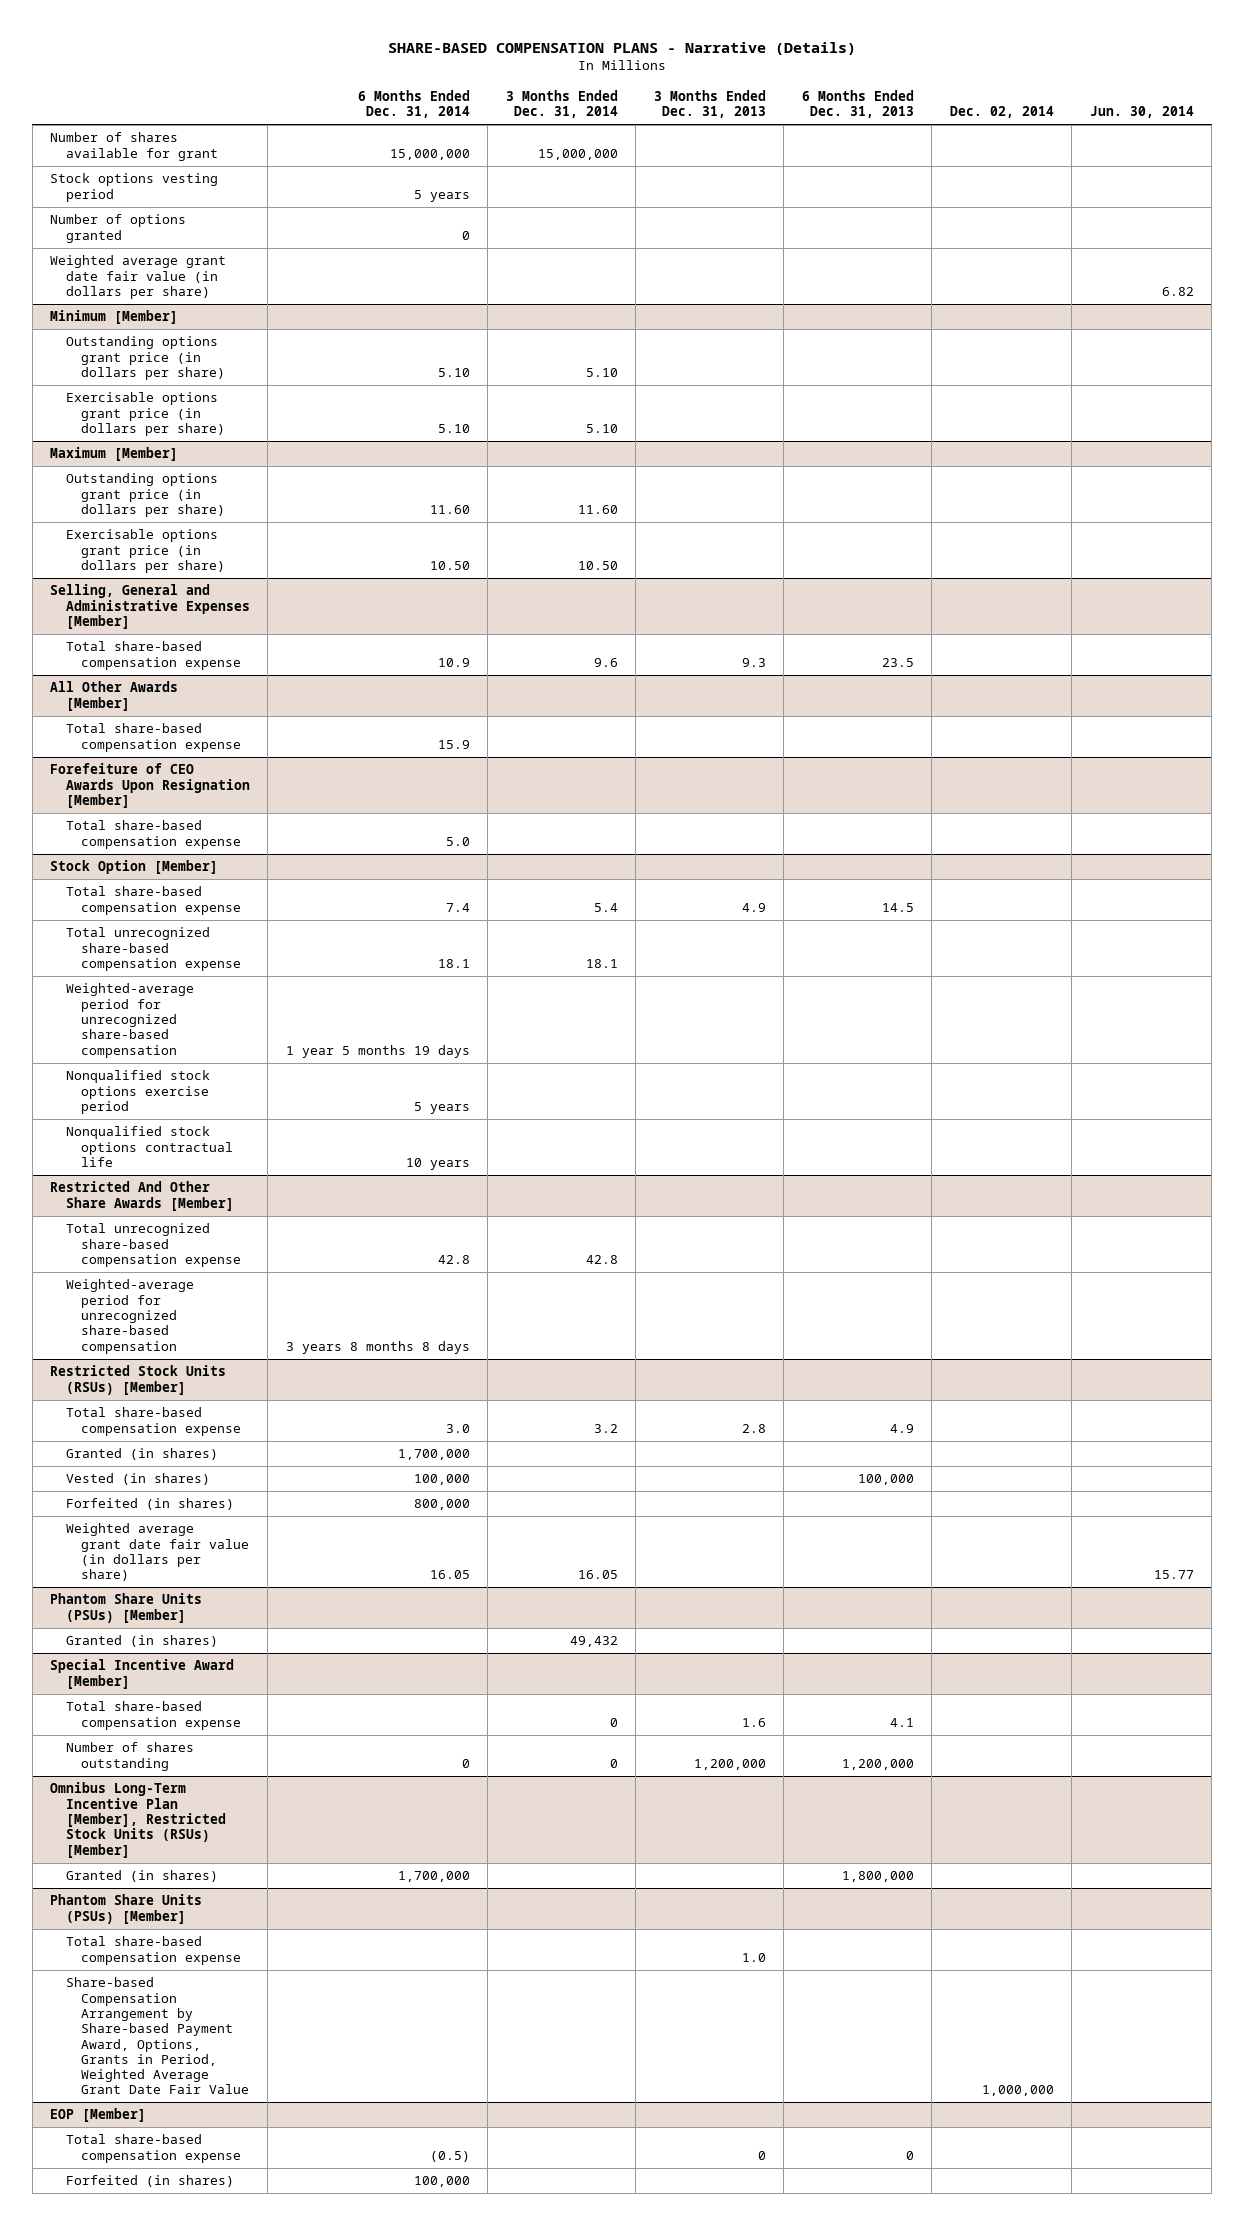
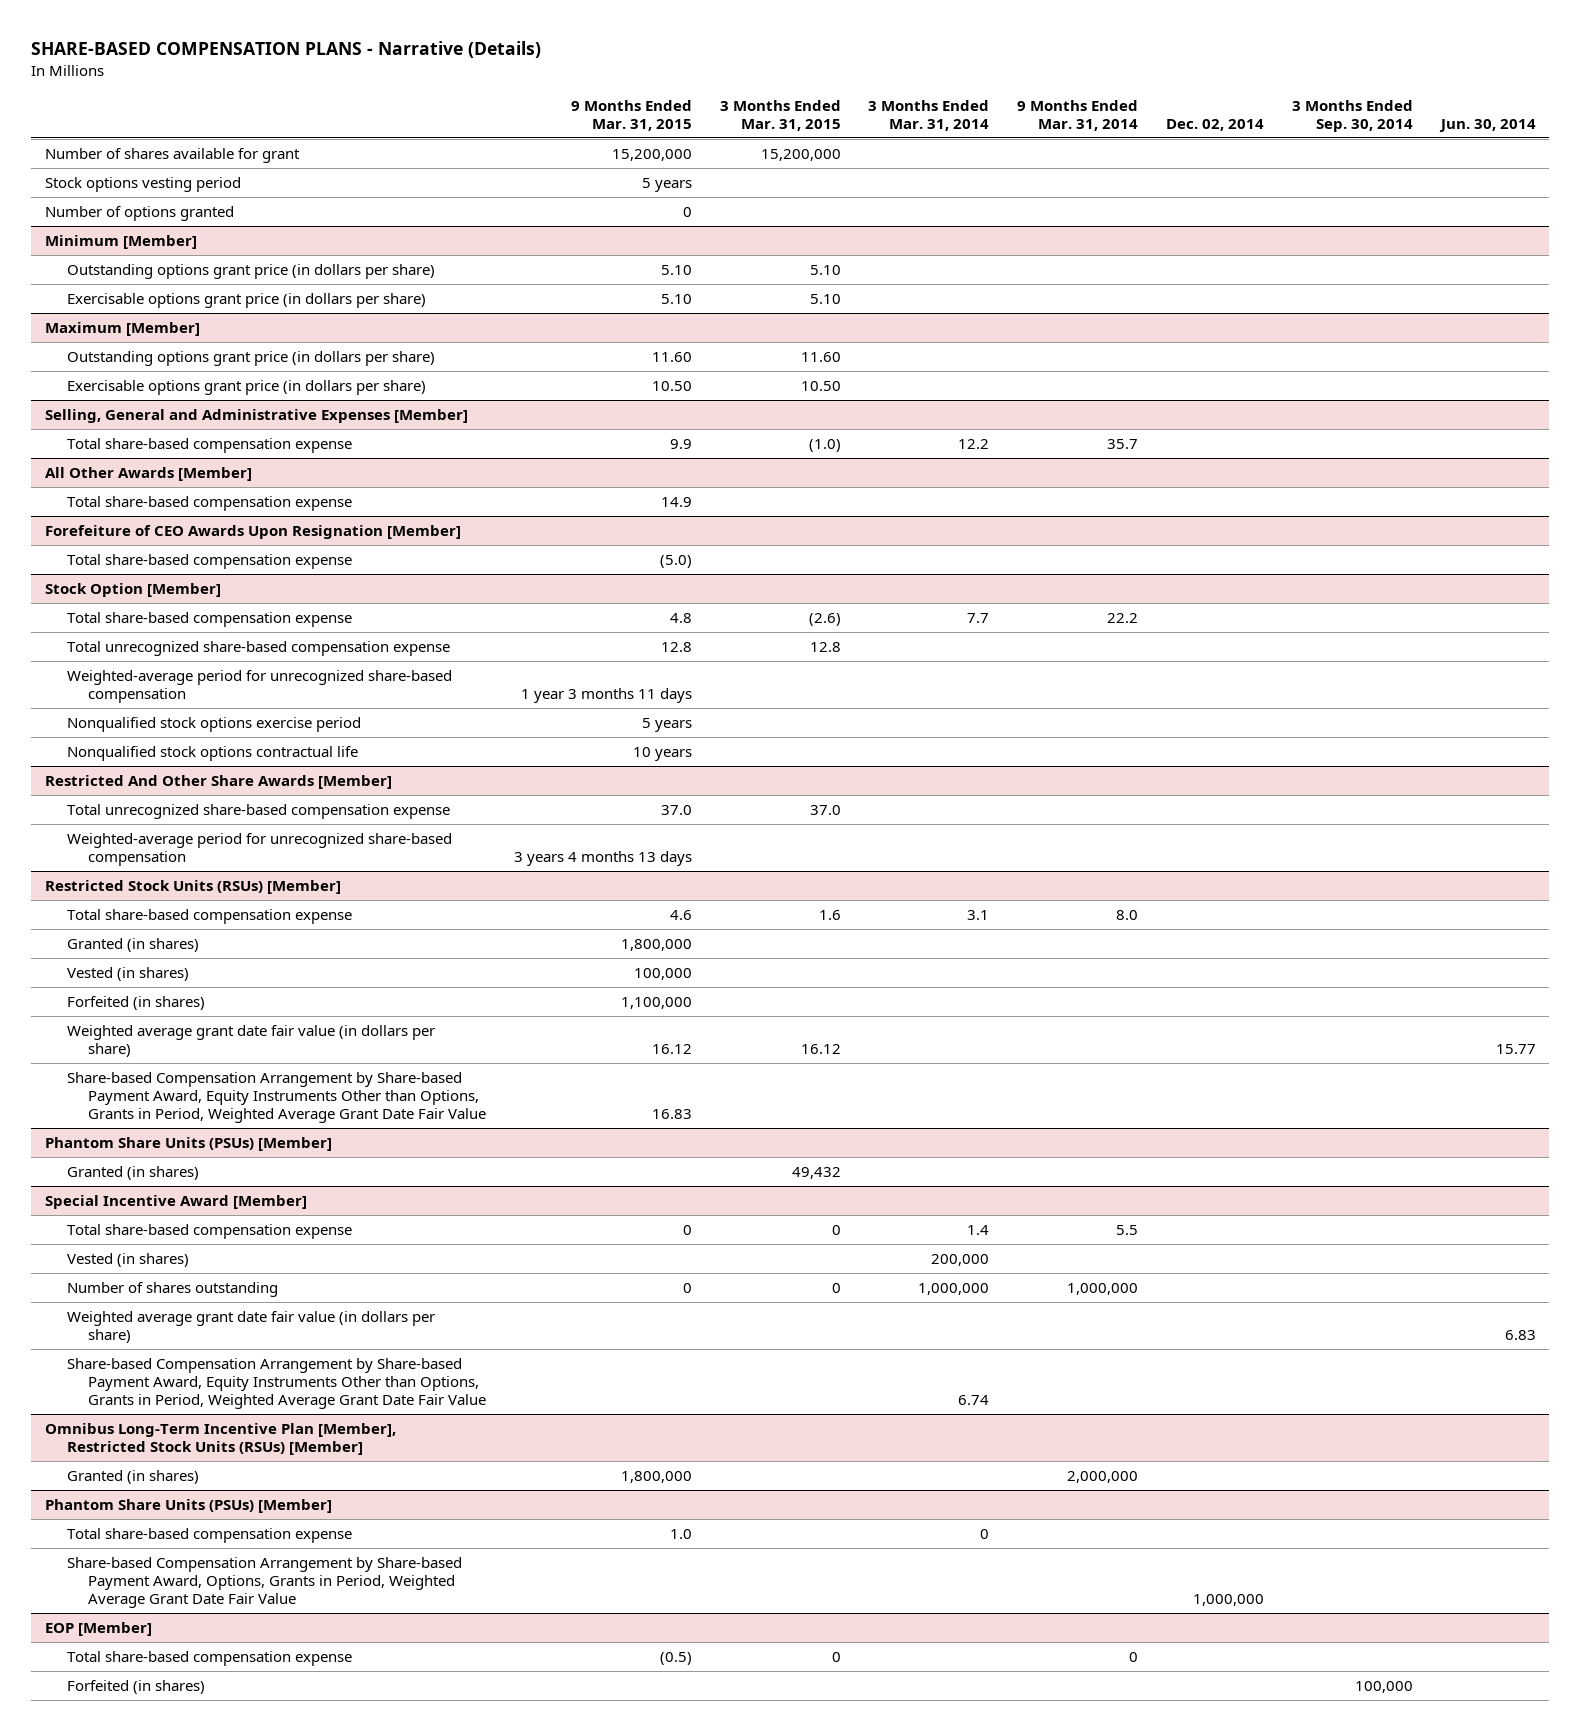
[357,89,470,119] 6 Months Ended Dec. 31, 2014 -> none
[505,89,618,119] 3 Months Ended Dec. 31, 2014 -> none
[653,89,766,119] 3 Months Ended Dec. 31, 2013 -> none
[801,89,914,119] 6 Months Ended Dec. 31, 2013 -> none
none -> [570,100,692,131] 9 Months Ended Mar. 31, 2015
none -> [719,100,841,131] 3 Months Ended Mar. 31, 2015
none -> [868,100,990,131] 3 Months Ended Mar. 31, 2014
none -> [1017,100,1139,131] 9 Months Ended Mar. 31, 2014
none -> [1291,100,1413,132] 3 Months Ended Sep. 30, 2014
[50,255,227,299] Weighted average grant date fair value (in dollars per share) -> none
none -> [66,1072,486,1123] Share-based Compensation Arrangement by Share-based Payment Award, Equity Instruments Other than Options, Grants in Period, Weighted Average Grant Date Fair Value
none -> [66,1253,189,1268] Vested (in shares)
none -> [66,1311,435,1343] Weighted average grant date fair value (in dollars per share)
none -> [66,1358,486,1409] Share-based Compensation Arrangement by Share-based Payment Award, Equity Instruments Other than Options, Grants in Period, Weighted Average Grant Date Fair Value

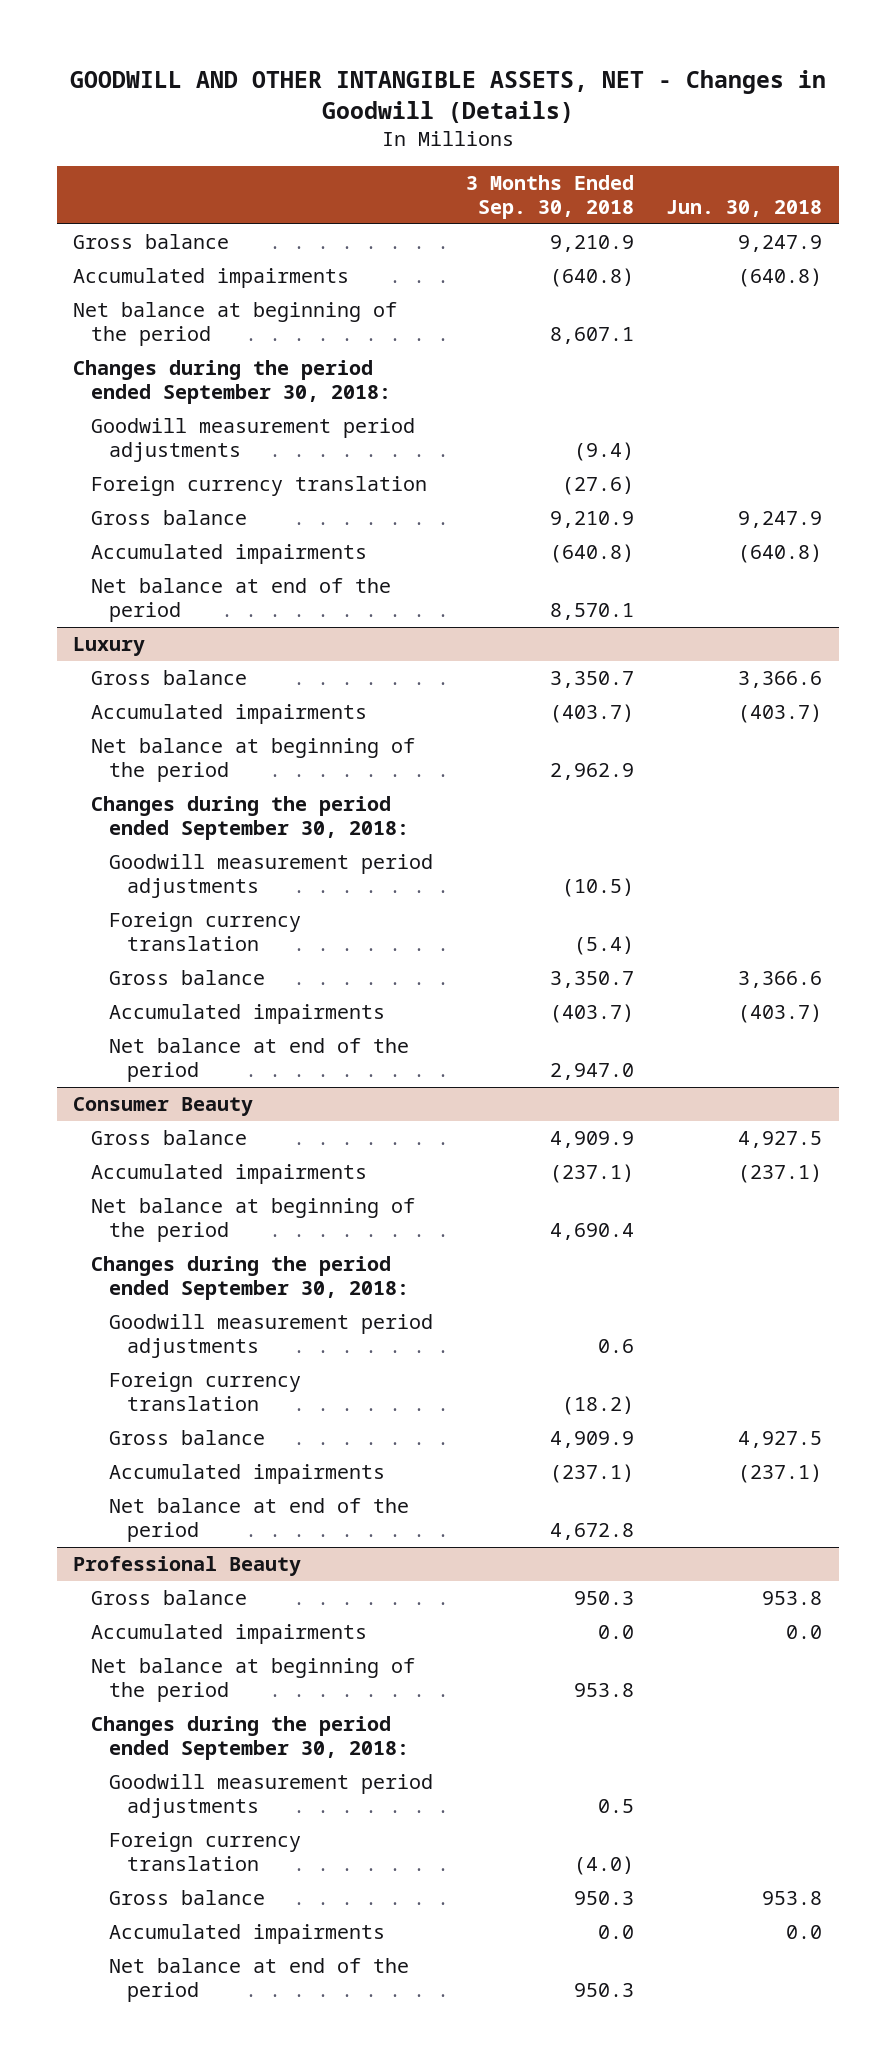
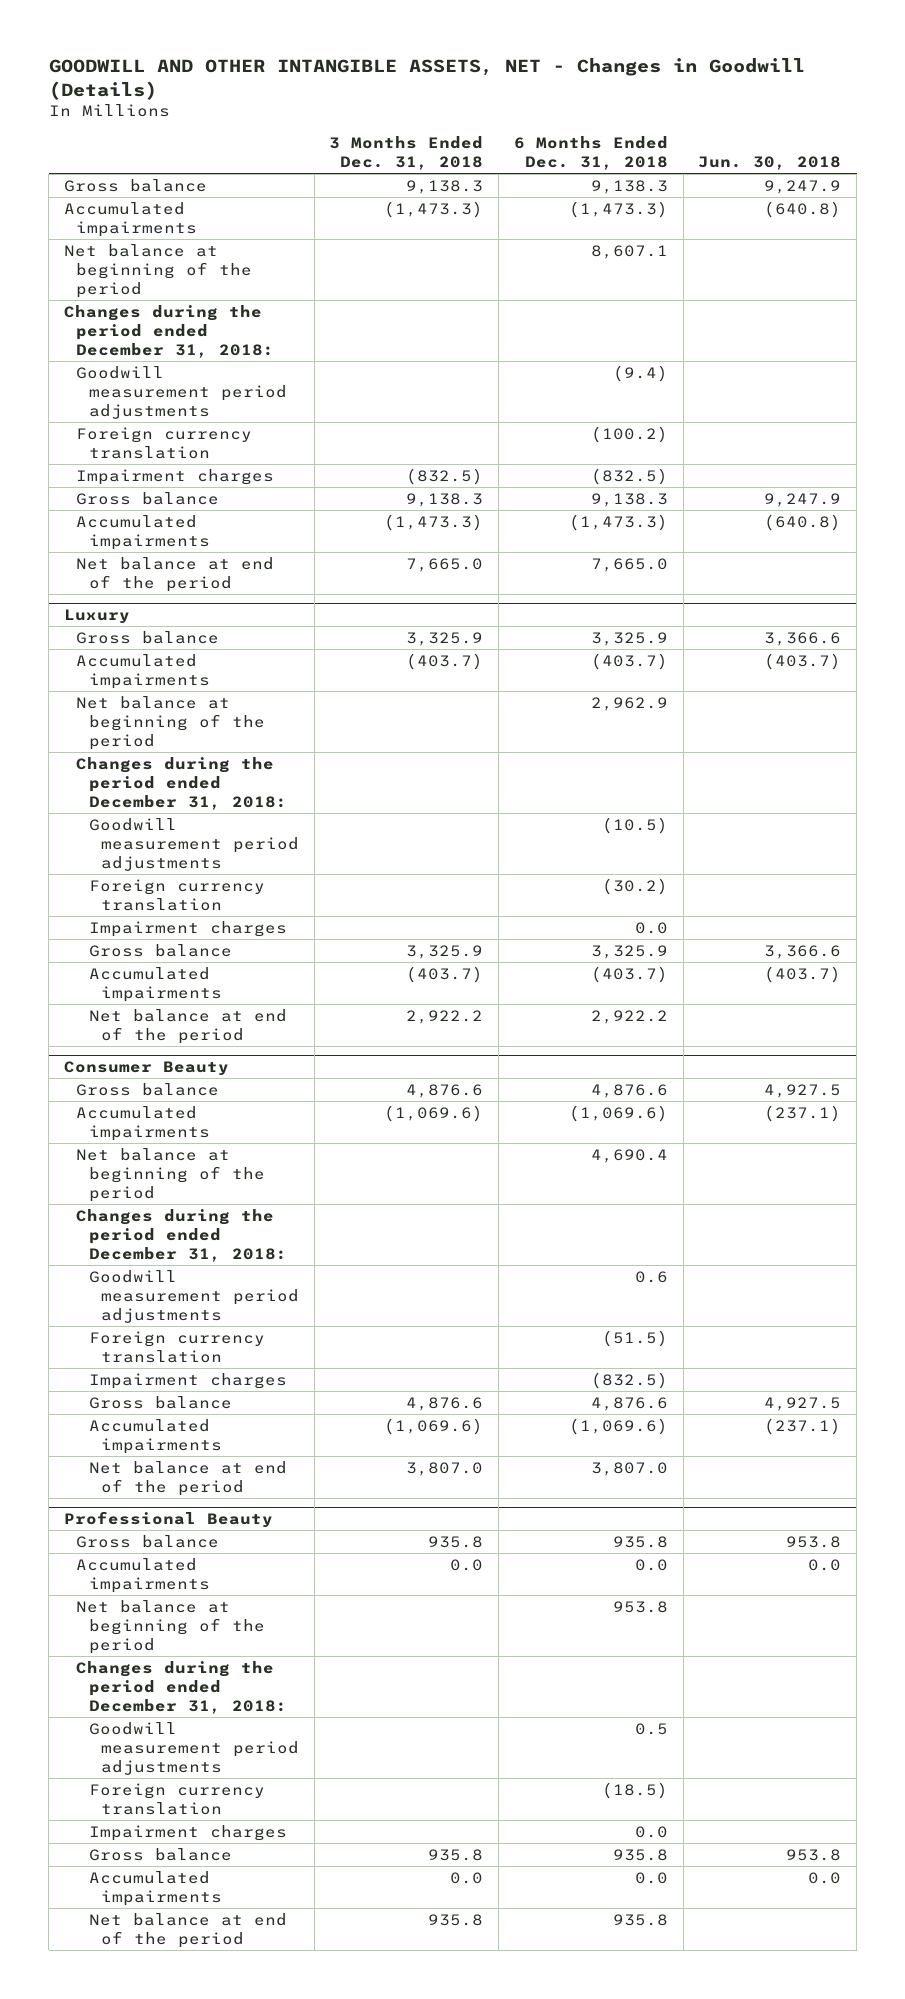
[465,175,634,220] 3 Months Ended Sep. 30, 2018 -> none
none -> [329,136,484,170] 3 Months Ended Dec. 31, 2018
none -> [513,136,668,170] 6 Months Ended Dec. 31, 2018
[73,360,392,405] Changes during the period ended September 30, 2018: -> [64,304,275,358] Changes during the period ended December 31, 2018:
none -> [76,468,275,485] Impairment charges
[91,796,409,841] Changes during the period ended September 30, 2018: -> [76,756,287,810] Changes during the period ended December 31, 2018:
none -> [88,920,287,937] Impairment charges
[91,1256,409,1301] Changes during the period ended September 30, 2018: -> [76,1208,287,1262] Changes during the period ended December 31, 2018:
none -> [88,1372,287,1389] Impairment charges
[91,1716,409,1761] Changes during the period ended September 30, 2018: -> [76,1660,287,1714] Changes during the period ended December 31, 2018:
none -> [88,1824,287,1841] Impairment charges

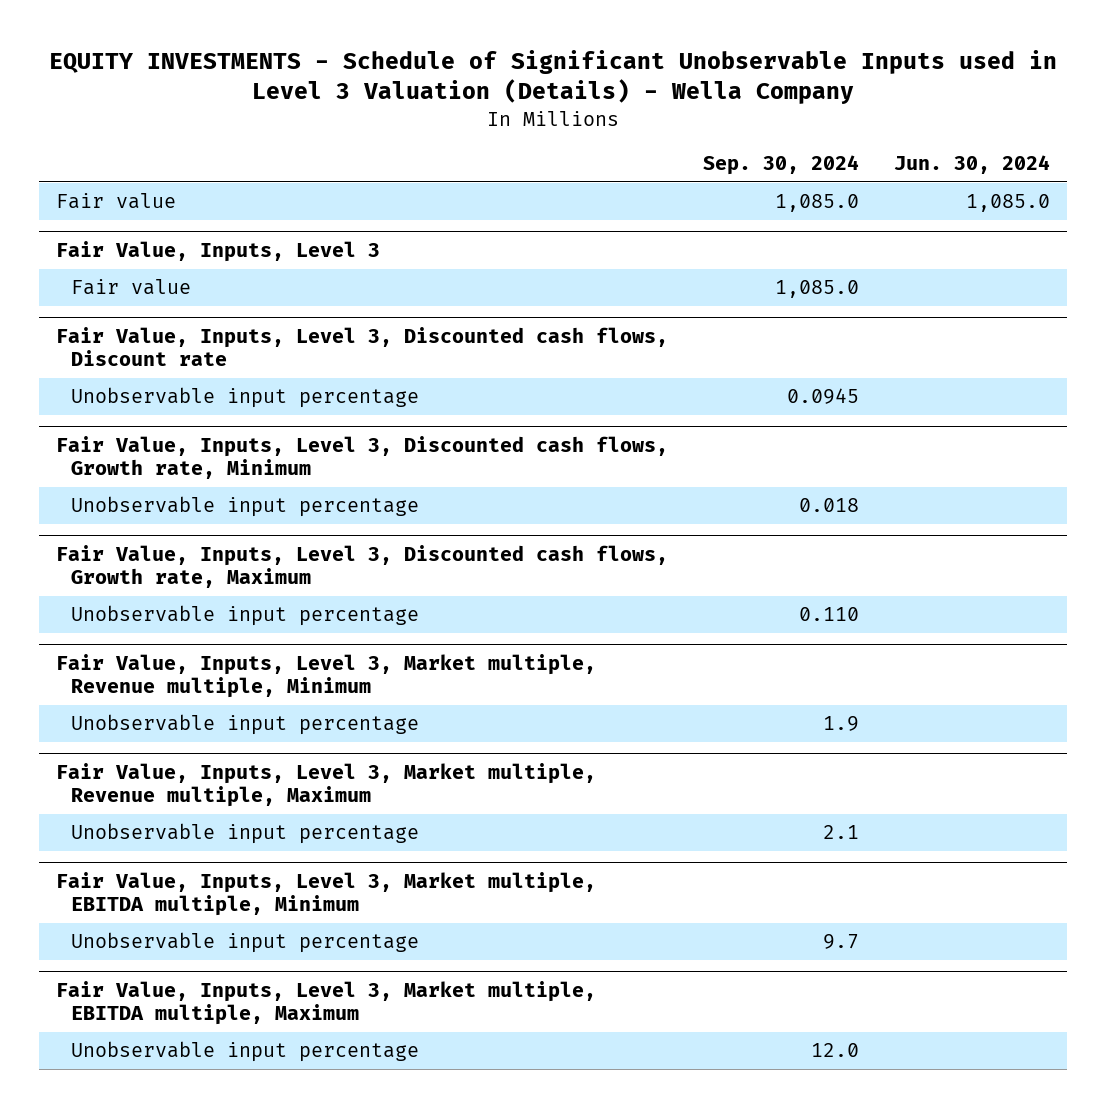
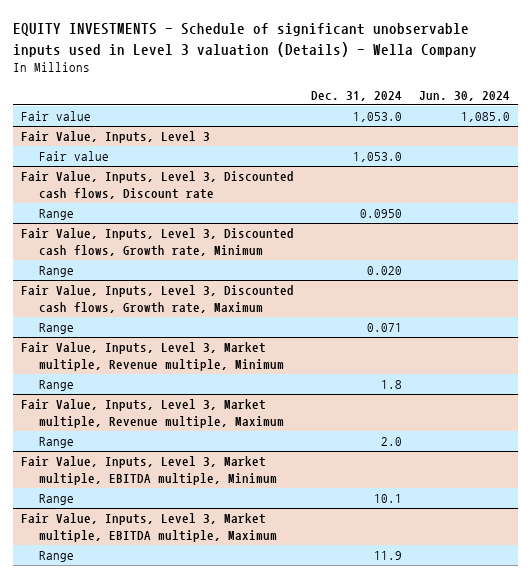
[48,50,1057,105] EQUITY INVESTMENTS - Schedule of Significant Unobservable Inputs used in Level 3 Valuation (Details) - Wella Company -> [12,23,477,57] EQUITY INVESTMENTS - Schedule of significant unobservable inputs used in Level 3 valuation (Details) - Wella Company
[702,155,859,176] Sep. 30, 2024 -> none
none -> [310,91,402,102] Dec. 31, 2024
[71,387,420,409] Unobservable input percentage -> [38,209,74,221] Range
[71,496,420,518] Unobservable input percentage -> [38,266,74,278] Range
[71,605,420,627] Unobservable input percentage -> [38,323,74,335] Range
[71,714,420,736] Unobservable input percentage -> [38,380,74,392] Range
[71,823,420,845] Unobservable input percentage -> [38,437,74,449] Range
[71,932,420,954] Unobservable input percentage -> [38,494,74,506] Range
[71,1041,420,1063] Unobservable input percentage -> [38,551,74,563] Range

